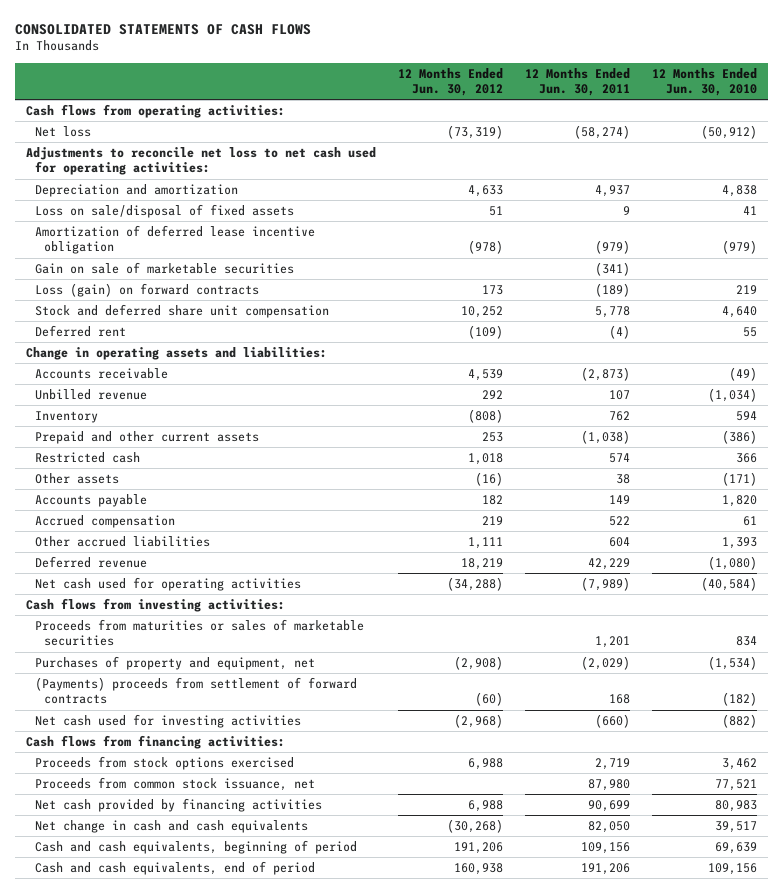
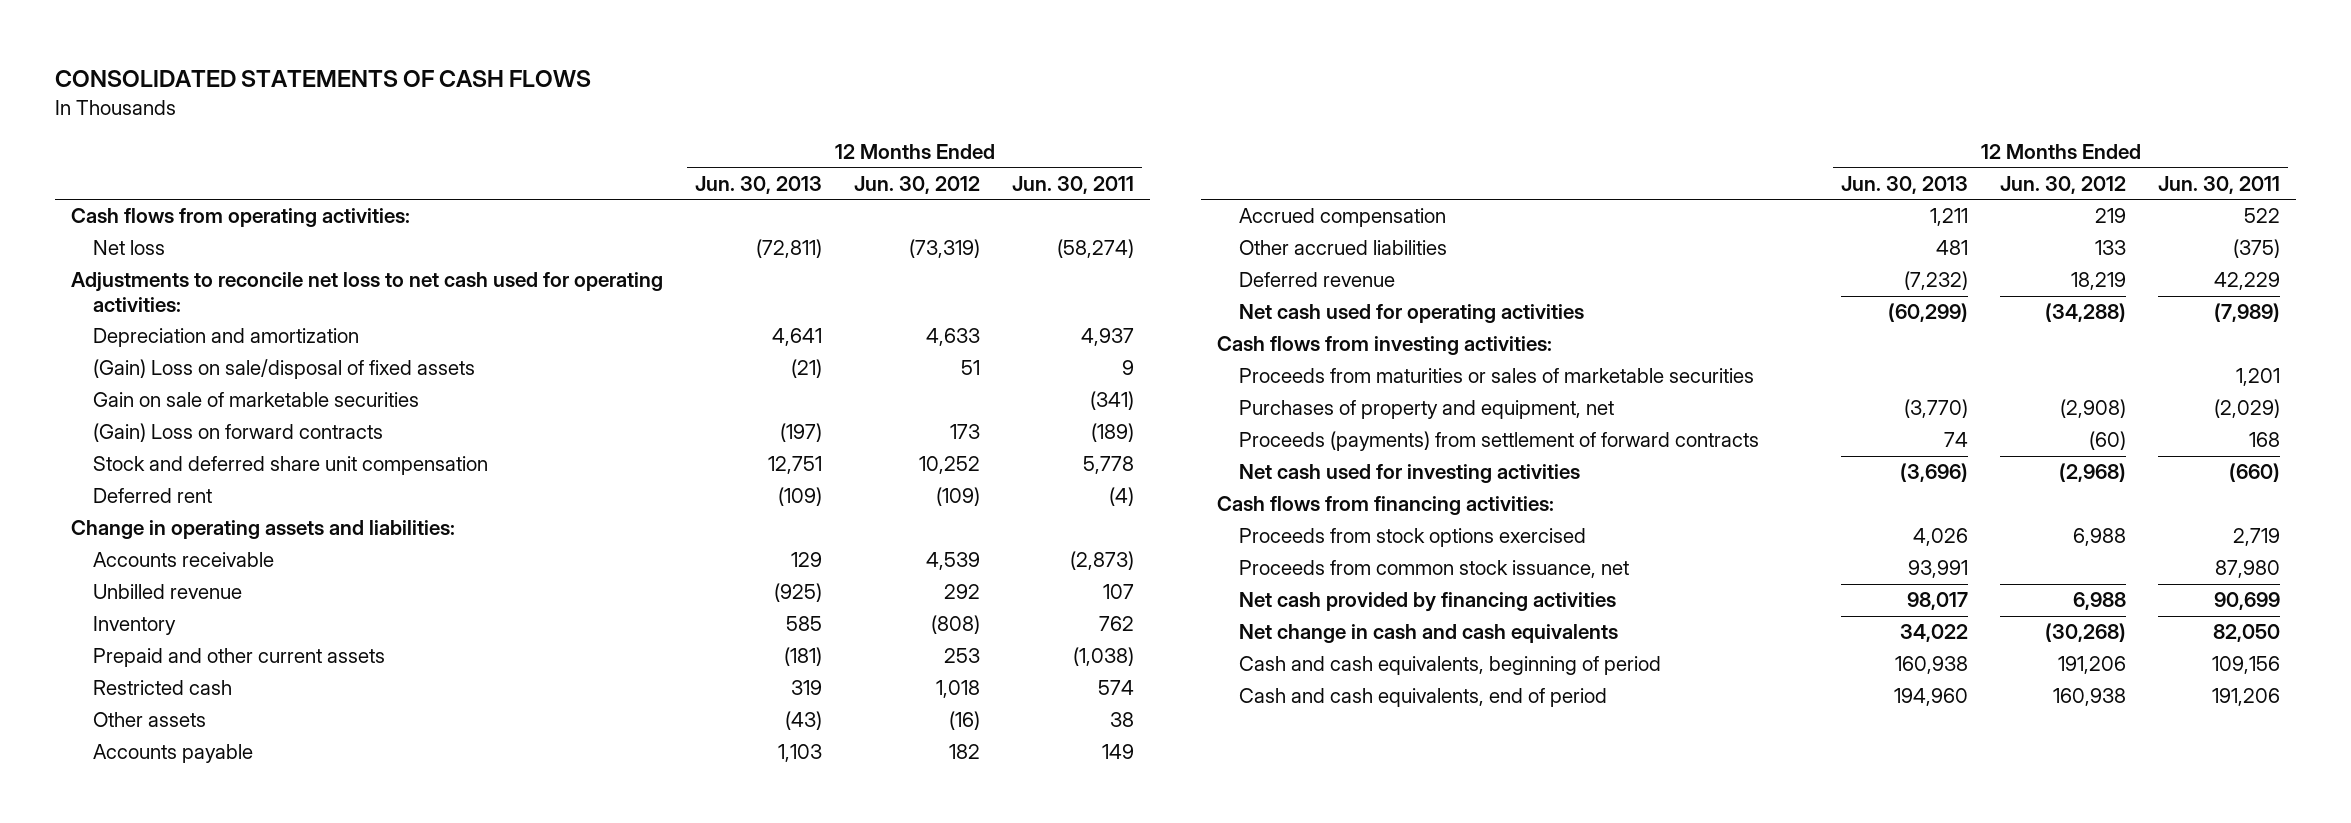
[651,67,757,97] 12 Months Ended Jun. 30, 2010 -> none
none -> [695,175,823,194] Jun. 30, 2013
[35,224,316,255] Amortization of deferred lease incentive obligation -> none
[35,203,295,218] Loss on sale/disposal of fixed assets -> [93,359,476,380] (Gain) Loss on sale/disposal of fixed assets
[35,282,260,297] Loss (gain) on forward contracts -> [93,423,384,443] (Gain) Loss on forward contracts
[467,536,503,549] 1,111 -> [2095,240,2127,256] 133
[608,536,630,547] 604 -> [2233,239,2281,259] (375)
[35,676,358,705] (Payments) proceeds from settlement of forward contracts -> [1239,431,1760,452] Proceeds (payments) from settlement of forward contracts

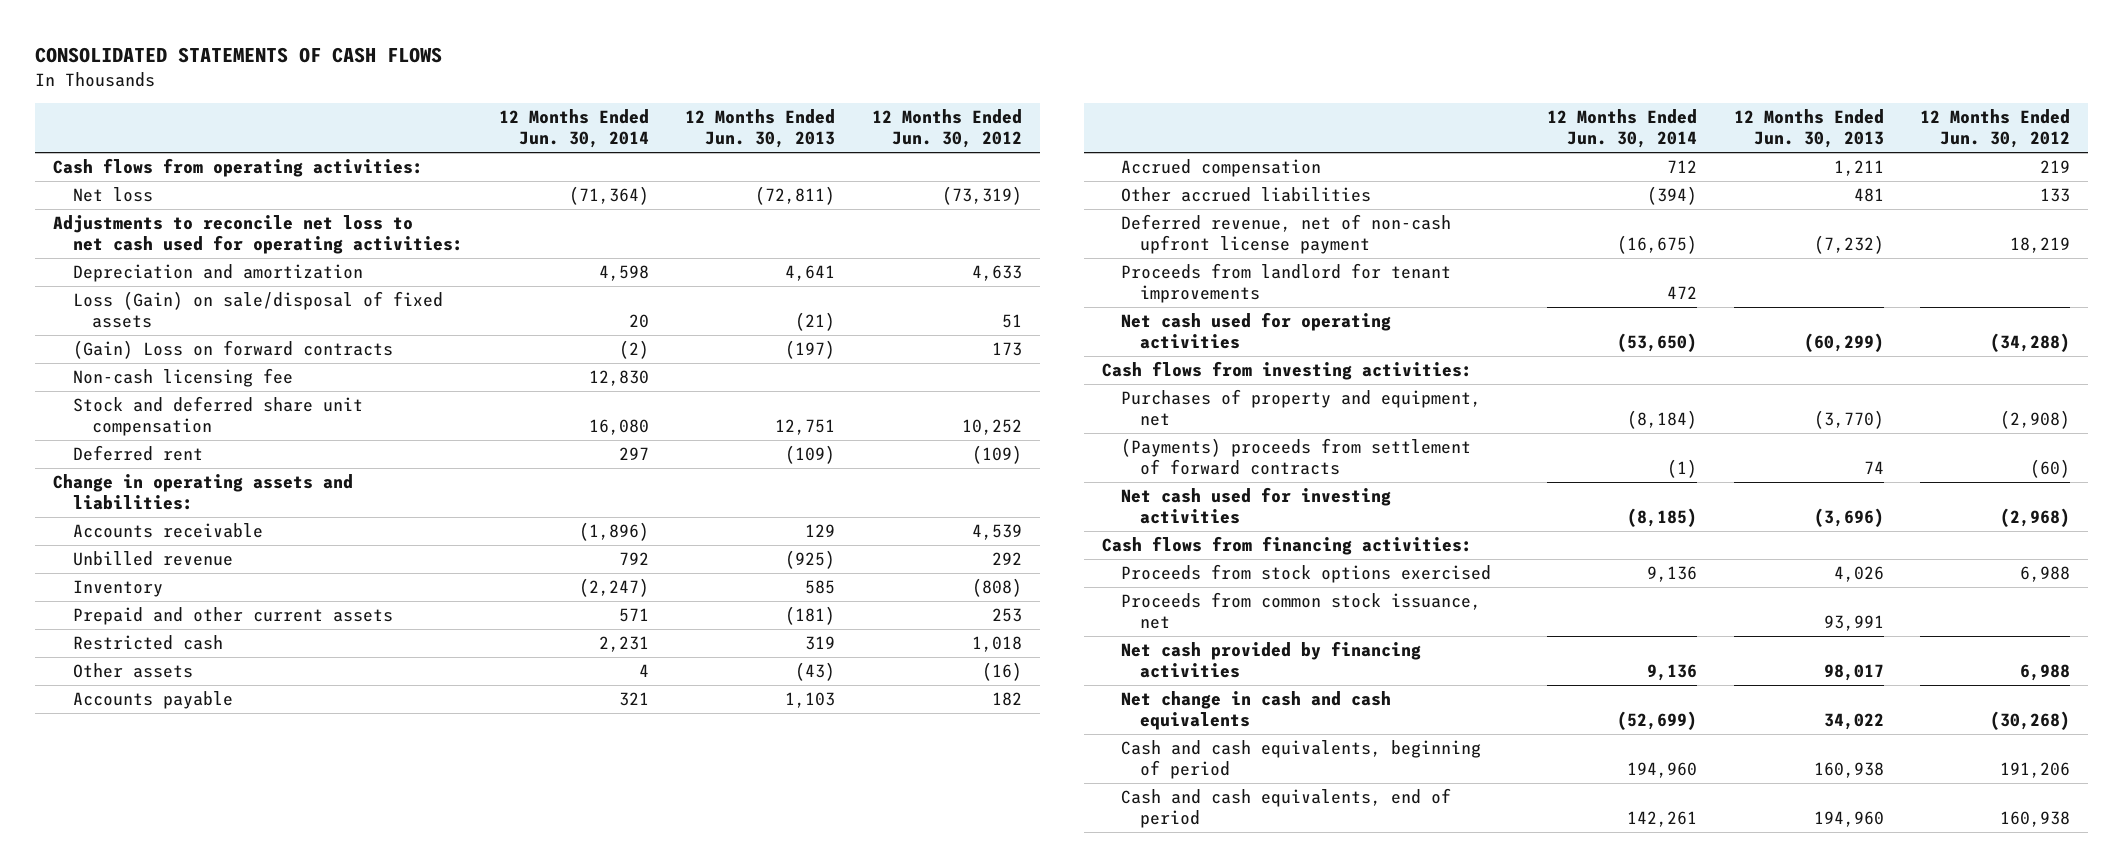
[1012,175,1135,194] Jun. 30, 2011 -> none
none -> [498,109,649,149] 12 Months Ended Jun. 30, 2014
[93,392,420,408] Gain on sale of marketable securities -> none
[93,359,476,380] (Gain) Loss on sale/disposal of fixed assets -> [72,291,443,328] Loss (Gain) on sale/disposal of fixed assets
none -> [72,368,293,388] Non-cash licensing fee
[1239,272,1396,288] Deferred revenue -> [1121,214,1452,254] Deferred revenue, net of non-cash upfront license payment
none -> [1121,263,1452,303] Proceeds from landlord for tenant improvements
[1239,368,1755,384] Proceeds from maturities or sales of marketable securities -> none
[1239,431,1760,452] Proceeds (payments) from settlement of forward contracts -> [1121,438,1472,475] (Payments) proceeds from settlement of forward contracts

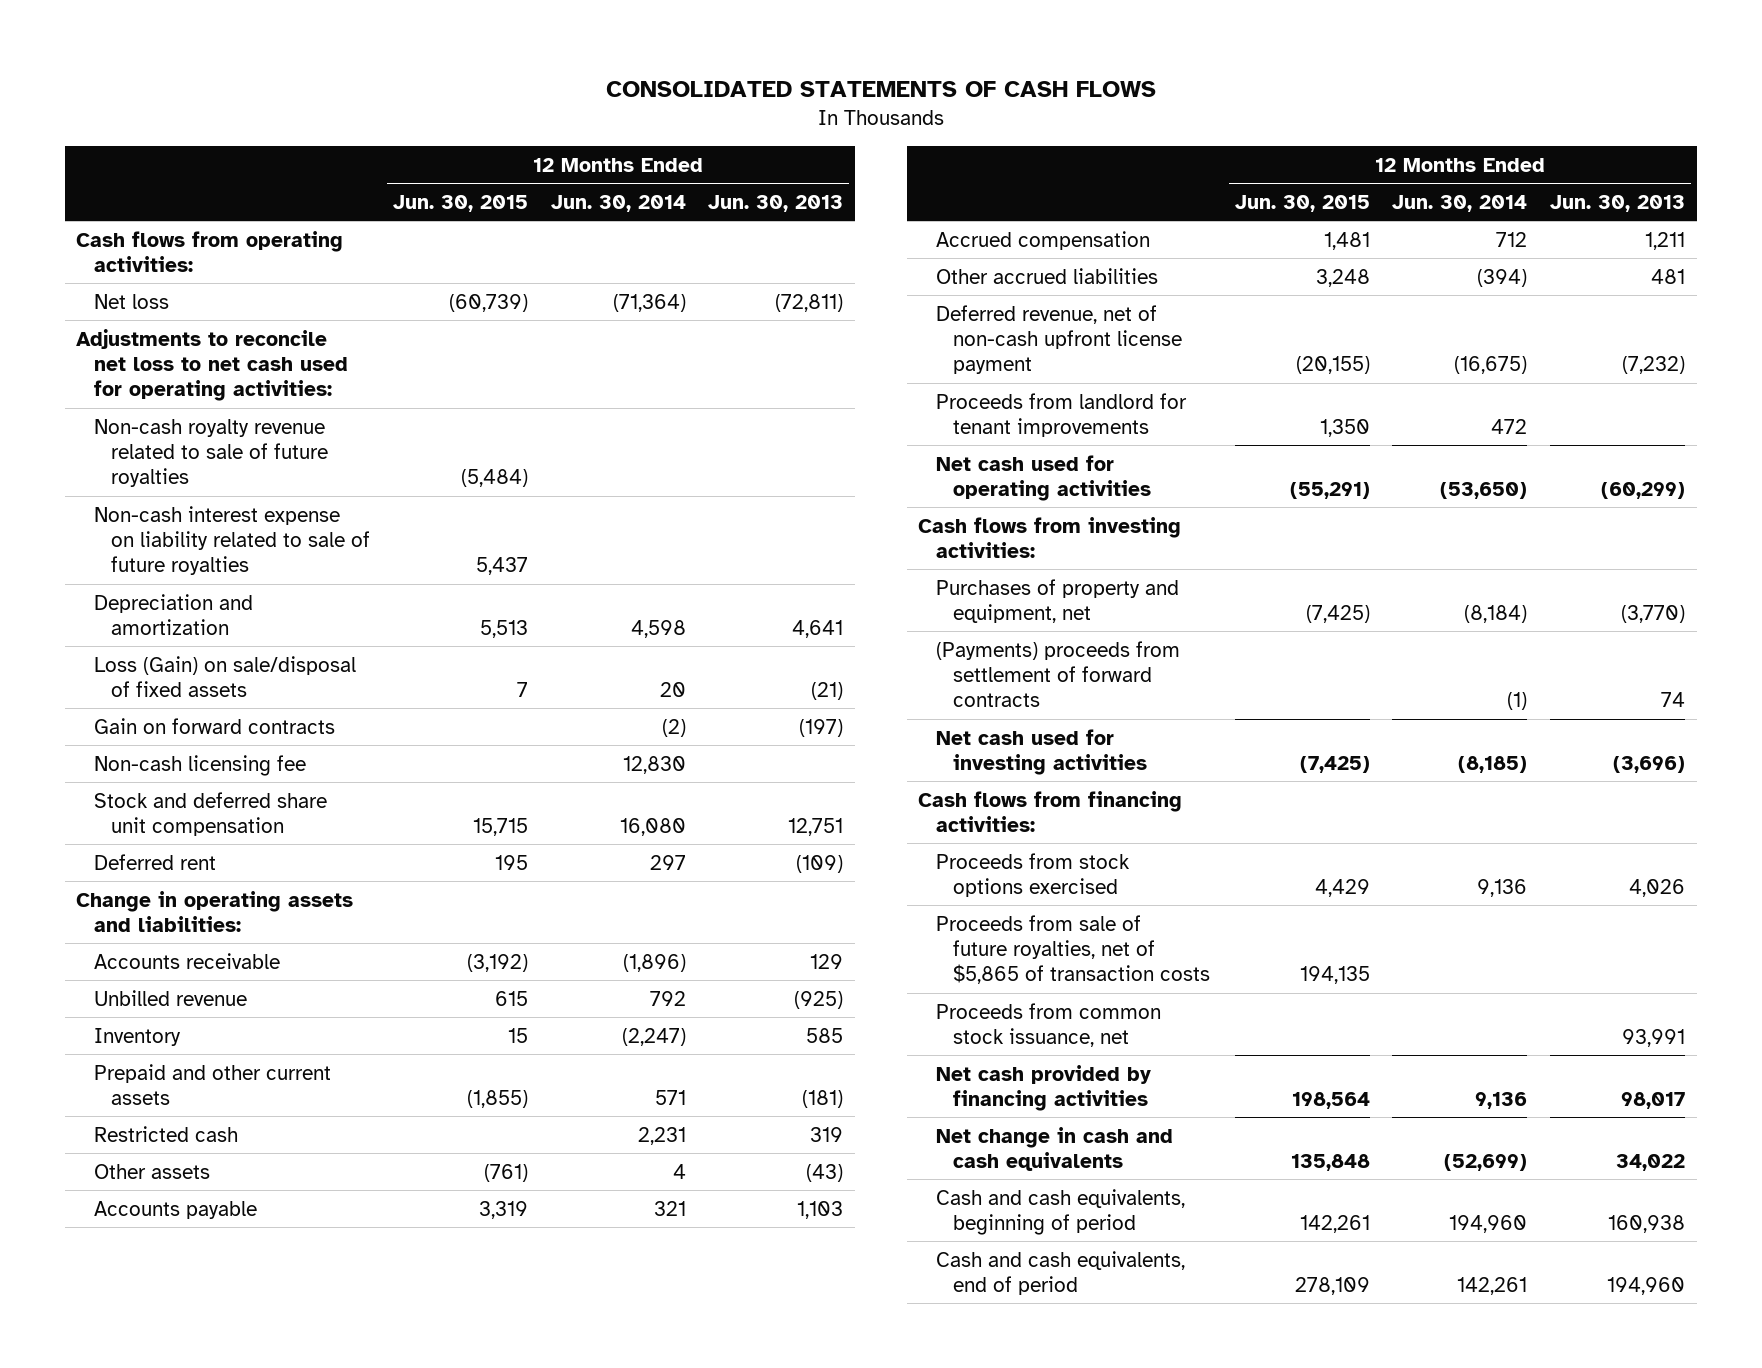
[871,109,1022,149] 12 Months Ended Jun. 30, 2012 -> none
none -> [392,194,528,212] Jun. 30, 2015
none -> [93,418,328,488] Non-cash royalty revenue related to sale of future royalties
none -> [93,505,370,576] Non-cash interest expense on liability related to sale of future royalties
[72,340,393,360] (Gain) Loss on forward contracts -> [93,717,335,734] Gain on forward contracts
none -> [935,914,1210,985] Proceeds from sale of future royalties, net of $5,865 of transaction costs

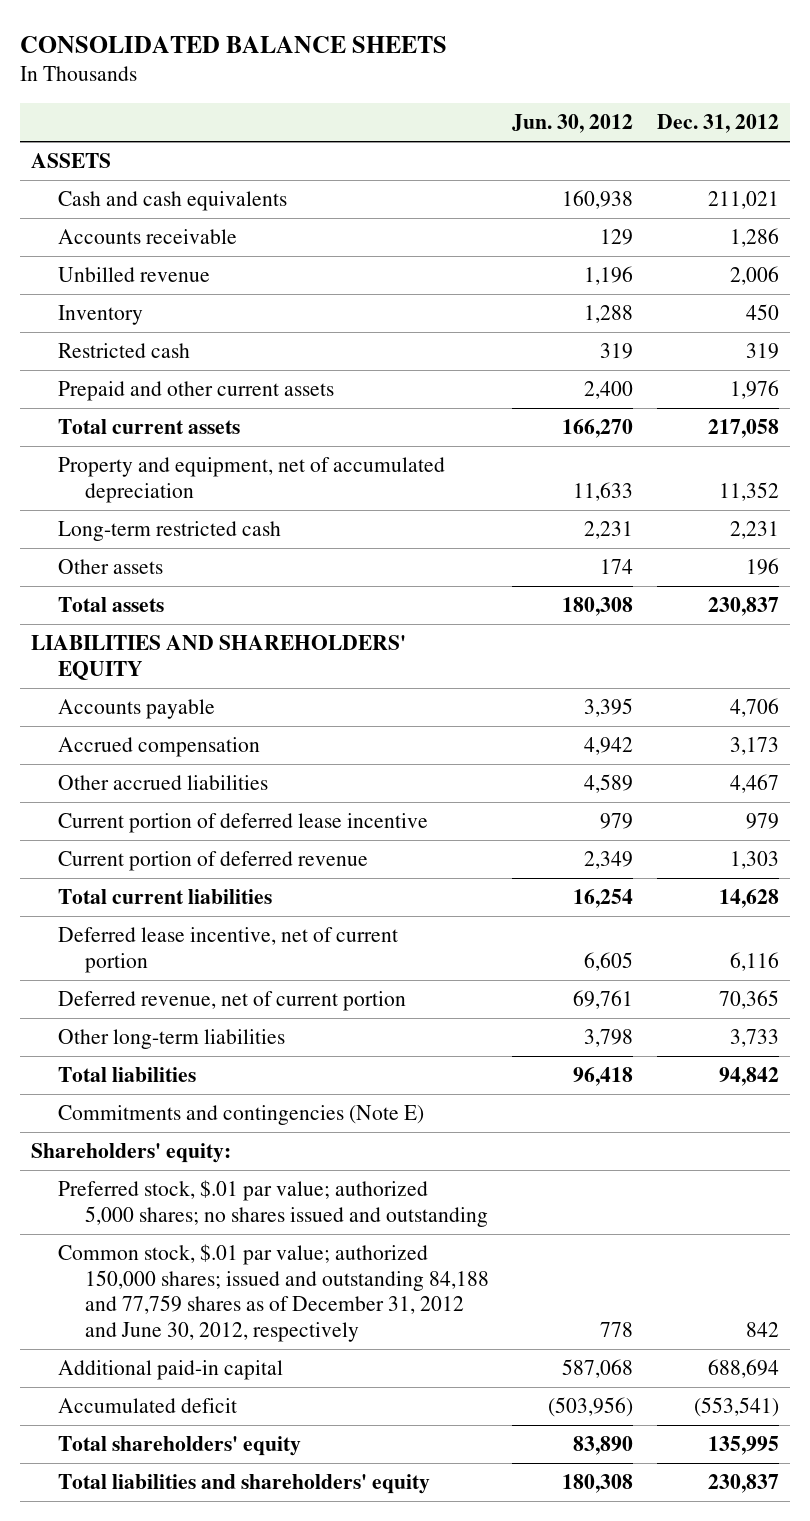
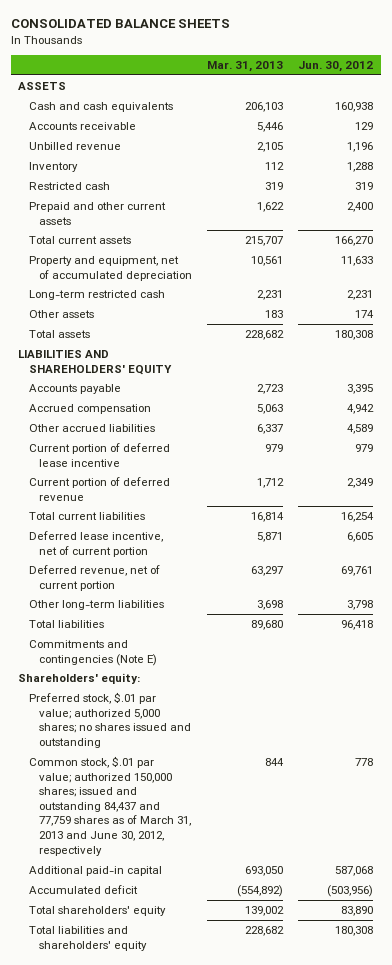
[656,113,779,133] Dec. 31, 2012 -> none
none -> [207,60,284,72] Mar. 31, 2013
[57,1244,489,1342] Common stock, $.01 par value; authorized 150,000 shares; issued and outstanding 84,188 and 77,759 shares as of December 31, 2012 and June 30, 2012, respectively -> [28,755,192,856] Common stock, $.01 par value; authorized 150,000 shares; issued and outstanding 84,437 and 77,759 shares as of March 31, 2013 and June 30, 2012, respectively

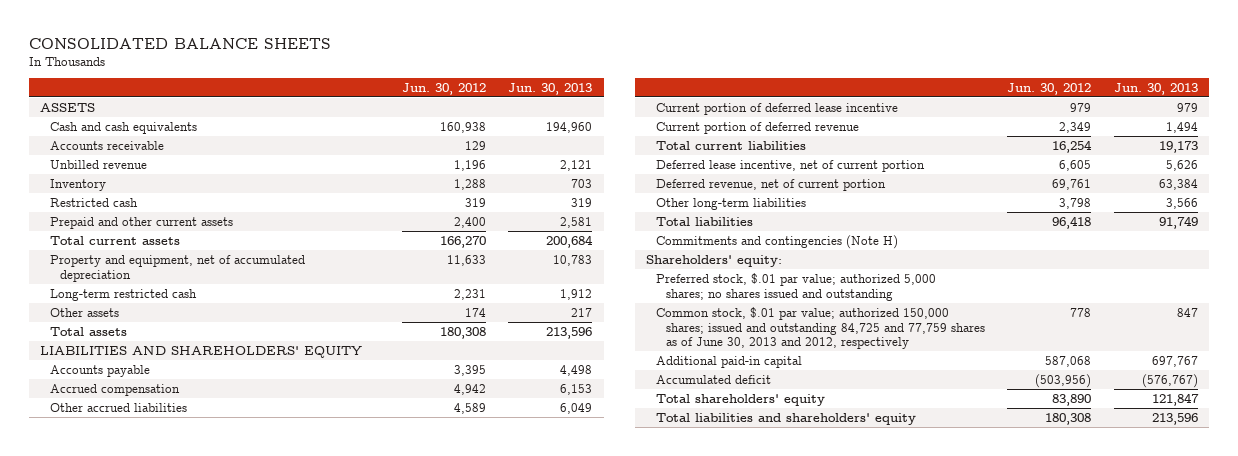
[207,60,284,72] Mar. 31, 2013 -> none
none -> [508,82,593,95] Jun. 30, 2013
[28,639,158,666] Commitments and contingencies (Note E) -> [656,234,899,249] Commitments and contingencies (Note H)
[28,755,192,856] Common stock, $.01 par value; authorized 150,000 shares; issued and outstanding 84,437 and 77,759 shares as of March 31, 2013 and June 30, 2012, respectively -> [656,306,985,350] Common stock, $.01 par value; authorized 150,000 shares; issued and outstanding 84,725 and 77,759 shares as of June 30, 2013 and 2012, respectively

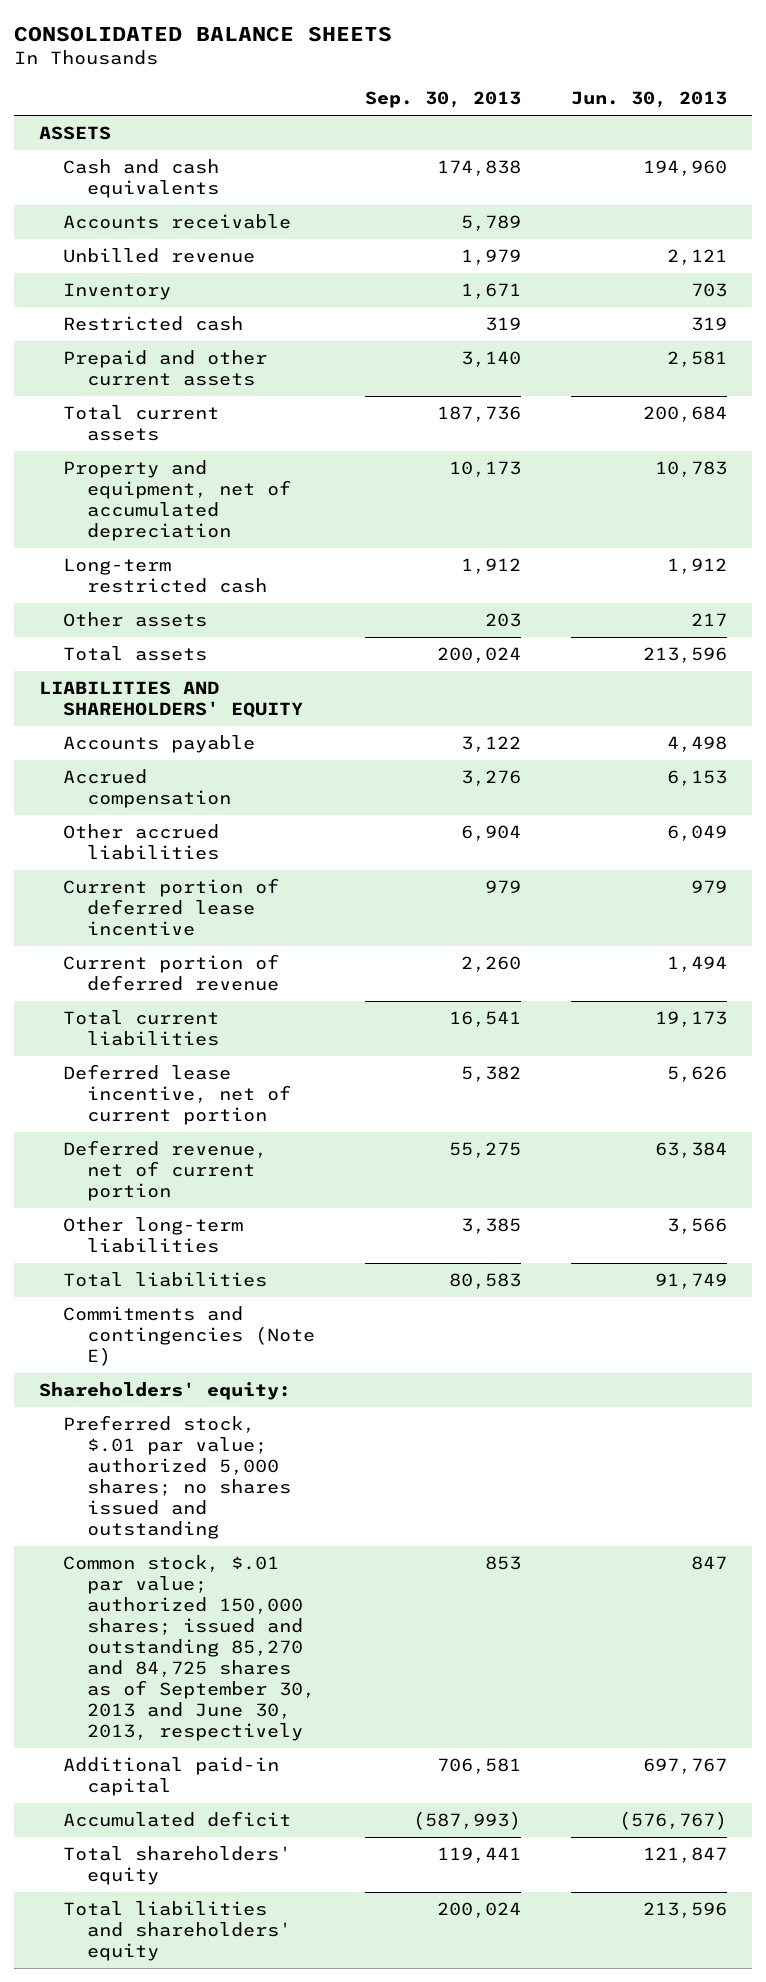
[401,82,486,95] Jun. 30, 2012 -> none
none -> [365,91,522,109] Sep. 30, 2013
[656,234,899,249] Commitments and contingencies (Note H) -> [63,1305,316,1366] Commitments and contingencies (Note E)
[656,306,985,350] Common stock, $.01 par value; authorized 150,000 shares; issued and outstanding 84,725 and 77,759 shares as of June 30, 2013 and 2012, respectively -> [63,1554,316,1741] Common stock, $.01 par value; authorized 150,000 shares; issued and outstanding 85,270 and 84,725 shares as of September 30, 2013 and June 30, 2013, respectively

